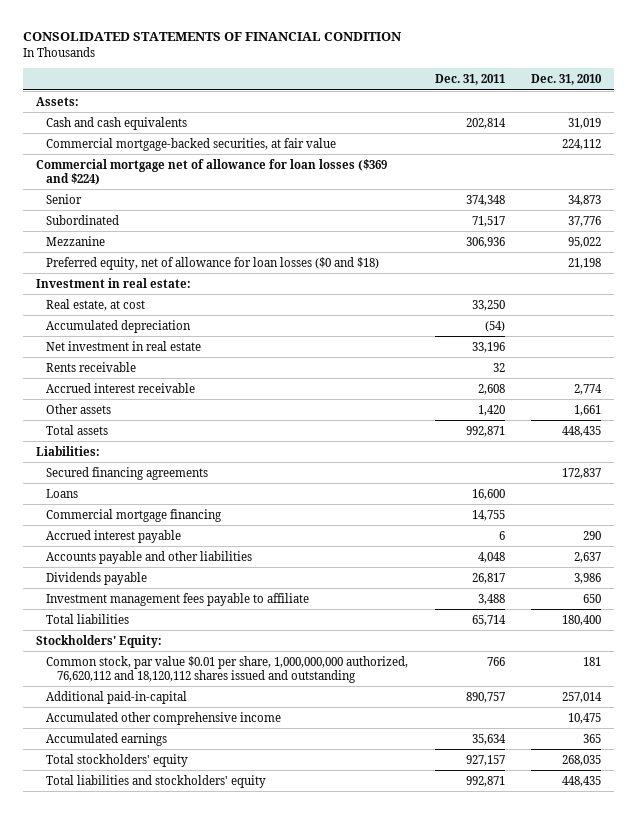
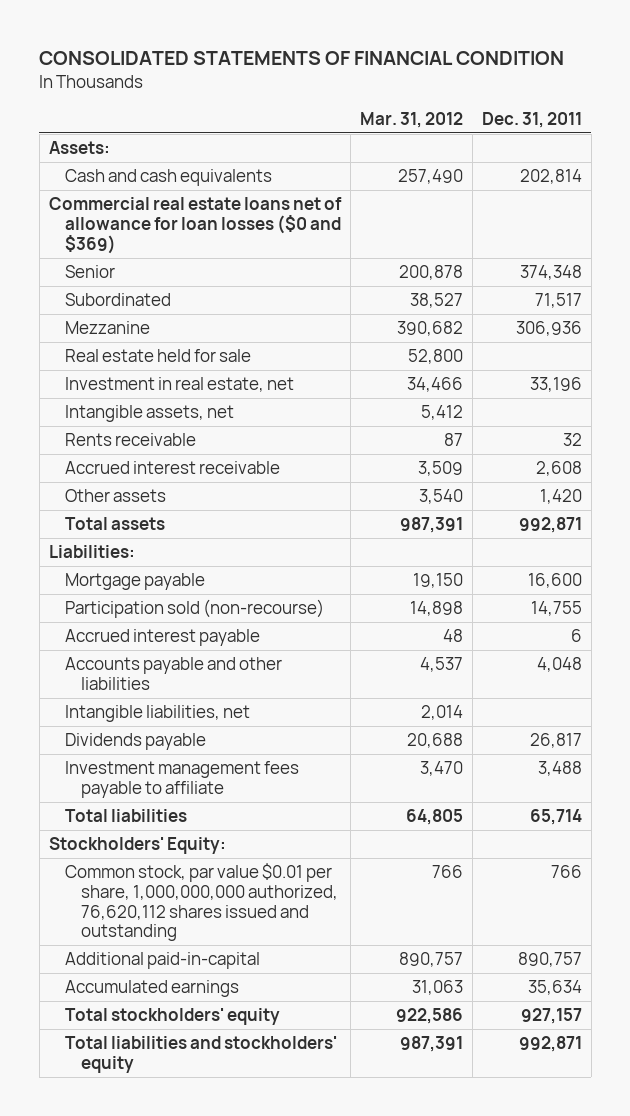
[530,73,602,85] Dec. 31, 2010 -> none
none -> [359,112,463,129] Mar. 31, 2012
[46,137,337,151] Commercial mortgage-backed securities, at fair value -> none
[36,158,388,185] Commercial mortgage net of allowance for loan losses ($369 and $224) -> [48,197,342,254] Commercial real estate loans net of allowance for loan losses ($0 and $369)
[46,256,380,270] Preferred equity, net of allowance for loan losses ($0 and $18) -> none
[36,277,192,288] Investment in real estate: -> none
[46,298,146,311] Real estate, at cost -> none
[46,319,192,333] Accumulated depreciation -> none
none -> [64,349,251,363] Real estate held for sale
[46,340,202,351] Net investment in real estate -> [64,377,294,393] Investment in real estate, net
none -> [64,405,234,423] Intangible assets, net
[46,466,209,480] Secured financing agreements -> none
[46,488,79,498] Loans -> [64,573,205,591] Mortgage payable
[46,508,223,522] Commercial mortgage financing -> [64,599,324,619] Participation sold (non-recourse)
none -> [64,705,250,723] Intangible liabilities, net
[46,655,409,683] Common stock, par value $0.01 per share, 1,000,000,000 authorized, 76,620,112 and 18,120,112 shares issued and outstanding -> [64,863,338,942] Common stock, par value $0.01 per share, 1,000,000,000 authorized, 76,620,112 shares issued and outstanding
[46,711,282,725] Accumulated other comprehensive income -> none

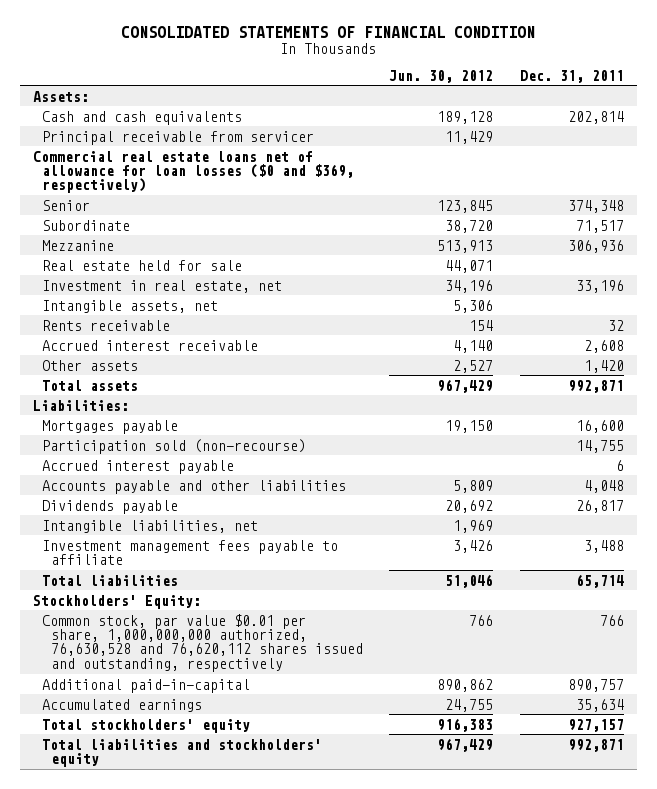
[359,112,463,129] Mar. 31, 2012 -> none
none -> [389,69,494,83] Jun. 30, 2012
none -> [42,130,315,145] Principal receivable from servicer
[48,197,342,254] Commercial real estate loans net of allowance for loan losses ($0 and $369) -> [33,150,355,194] Commercial real estate loans net of allowance for loan losses ($0 and $369, respectively)
[64,293,171,307] Subordinated -> [42,219,131,231] Subordinate
[64,573,205,591] Mortgage payable -> [42,419,179,434] Mortgages payable
[64,705,250,723] Intangible liabilities, net -> [42,519,259,533] Intangible liabilities, net
[64,863,338,942] Common stock, par value $0.01 per share, 1,000,000,000 authorized, 76,620,112 shares issued and outstanding -> [42,613,364,672] Common stock, par value $0.01 per share, 1,000,000,000 authorized, 76,630,528 and 76,620,112 shares issued and outstanding, respectively

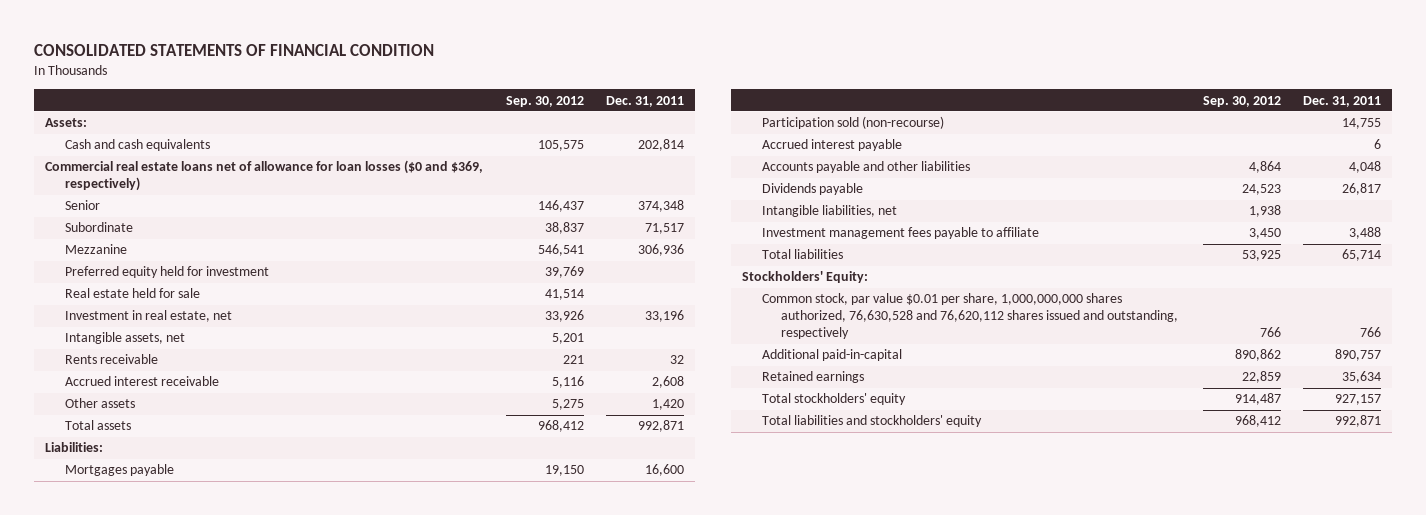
[389,69,494,83] Jun. 30, 2012 -> none
none -> [505,95,584,107] Sep. 30, 2012
[42,130,315,145] Principal receivable from servicer -> none
none -> [64,266,269,279] Preferred equity held for investment
[42,613,364,672] Common stock, par value $0.01 per share, 1,000,000,000 authorized, 76,630,528 and 76,620,112 shares issued and outstanding, respectively -> [761,293,1179,340] Common stock, par value $0.01 per share, 1,000,000,000 shares authorized, 76,630,528 and 76,620,112 shares issued and outstanding, respectively
[42,698,203,712] Accumulated earnings -> [761,371,864,384] Retained earnings

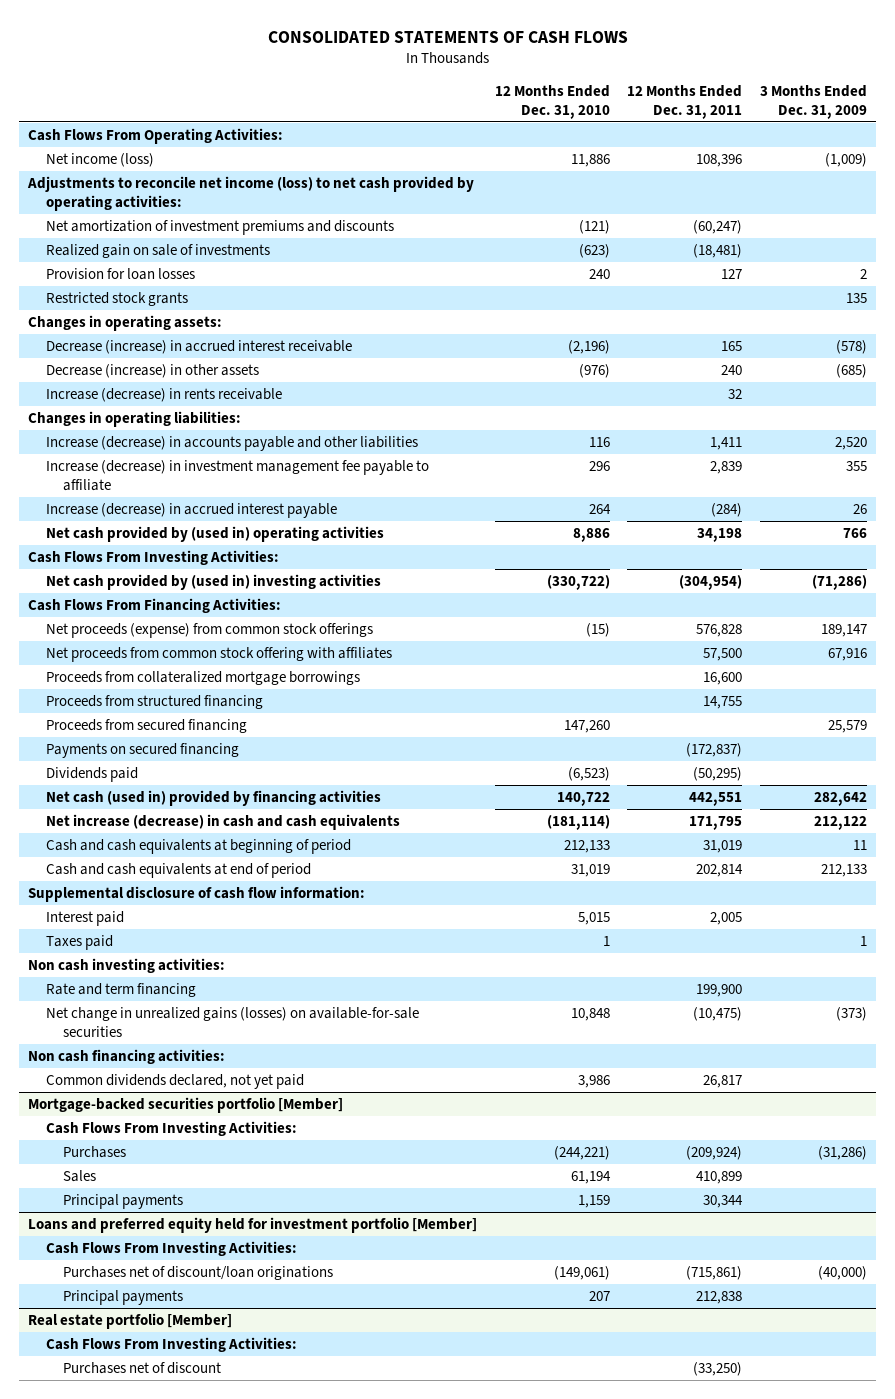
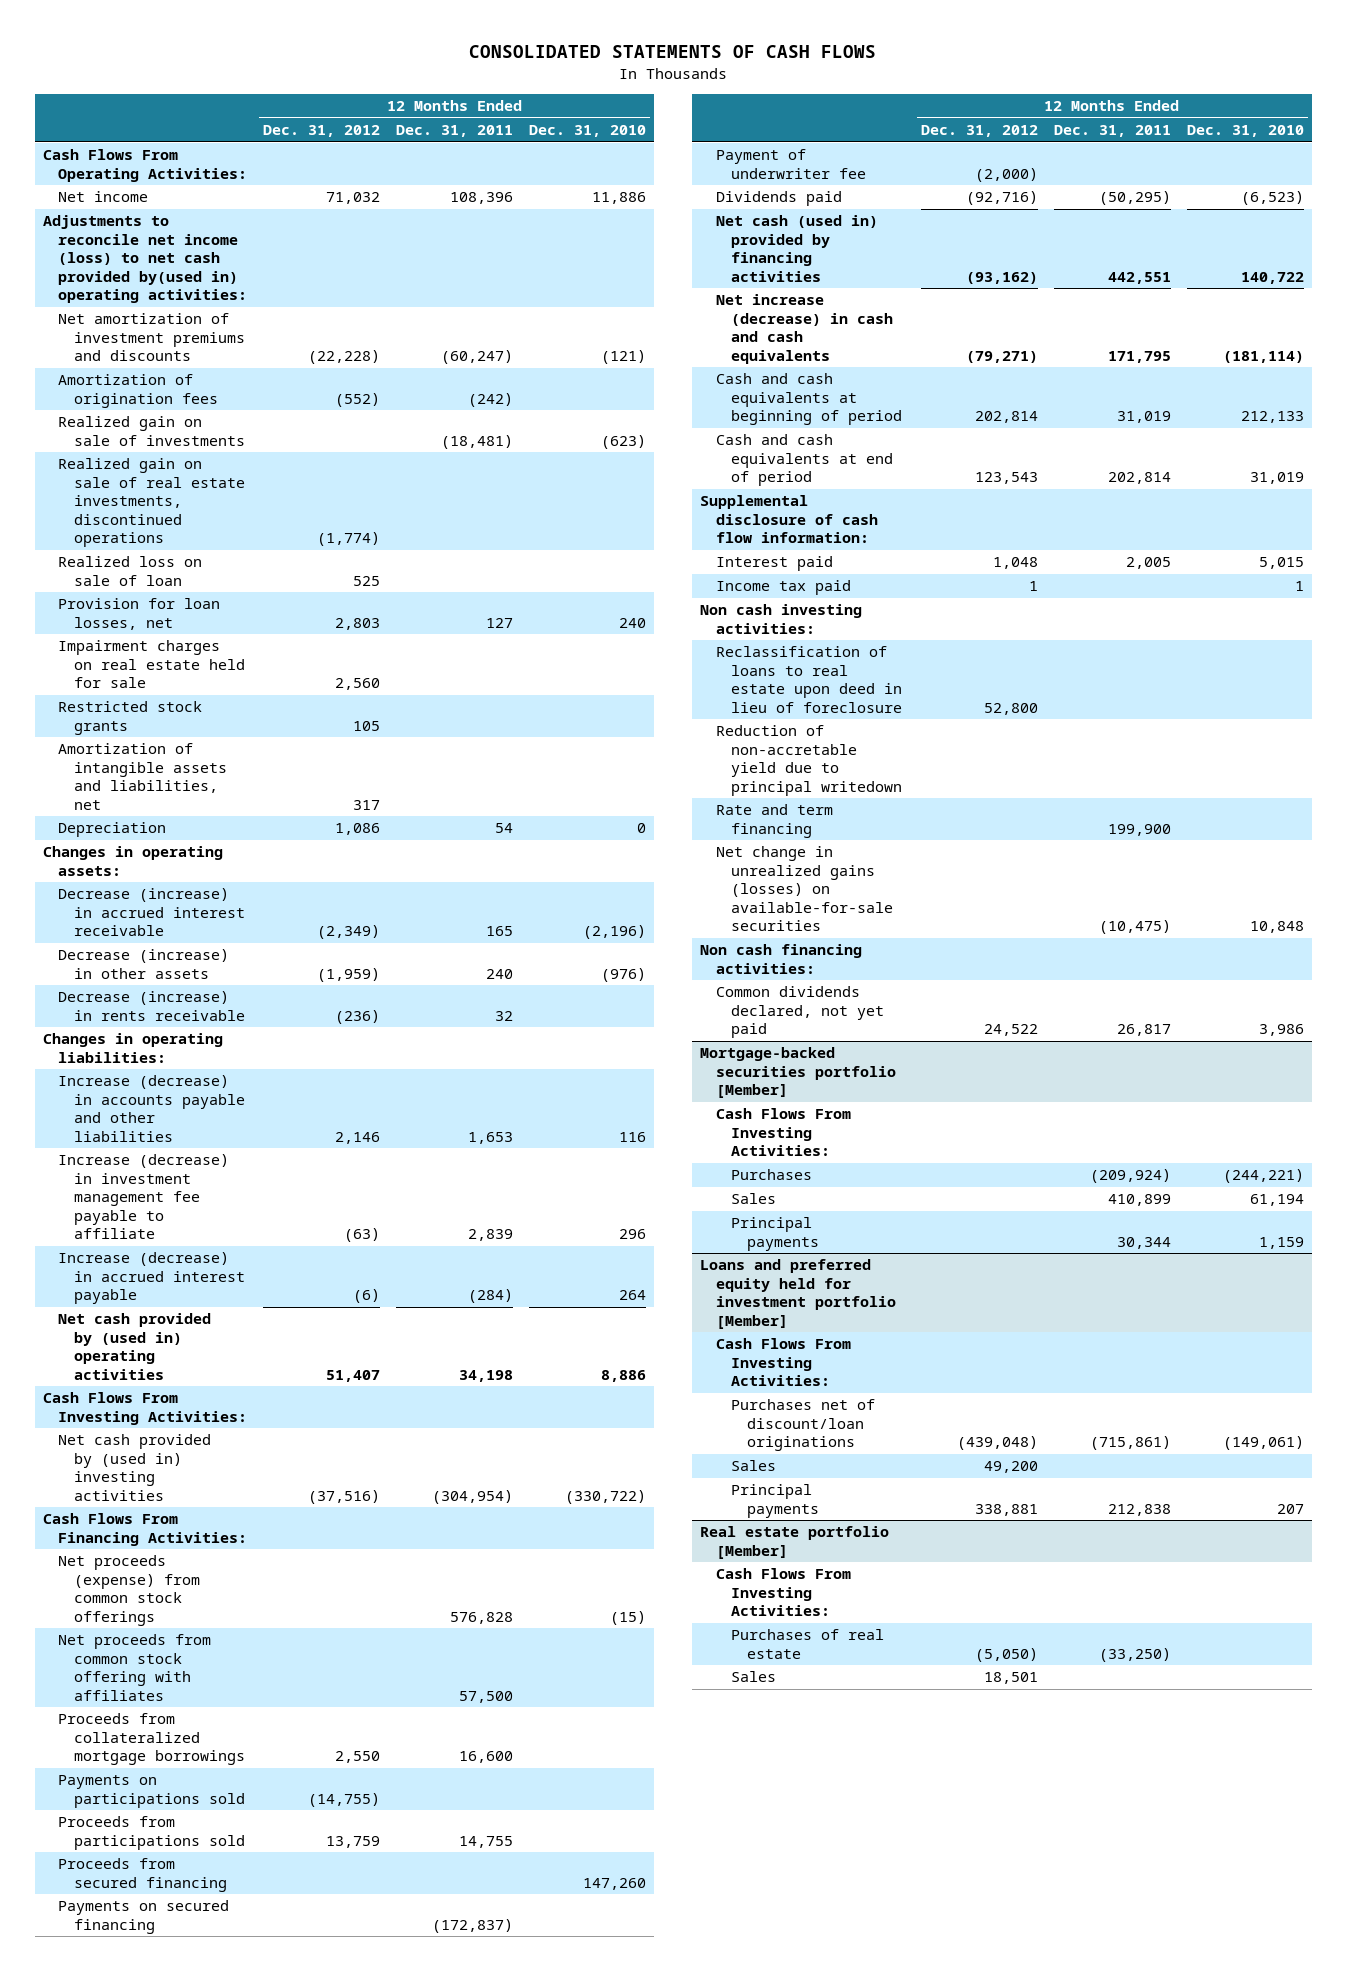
[759,84,867,119] 3 Months Ended Dec. 31, 2009 -> none
none -> [263,125,381,138] Dec. 31, 2012
[45,153,154,168] Net income (loss) -> [58,191,149,203] Net income
[27,176,475,211] Adjustments to reconcile net income (loss) to net cash provided by operating activities: -> [42,215,248,304] Adjustments to reconcile net income (loss) to net cash provided by(used in) operating activities:
none -> [58,374,218,408] Amortization of origination fees
none -> [58,458,245,548] Realized gain on sale of real estate investments, discontinued operations
none -> [58,556,203,586] Realized loss on sale of loan
[45,268,195,281] Provision for loan losses -> [58,598,221,630] Provision for loan losses, net
none -> [58,640,245,689] Impairment charges on real estate held for sale
none -> [58,743,227,810] Amortization of intangible assets and liabilities, net
none -> [58,822,167,838] Depreciation
[45,388,282,403] Increase (decrease) in rents receivable -> [58,991,245,1021] Decrease (increase) in rents receivable
[710,437,743,451] 1,411 -> [468,1131,514,1144] 1,653
none -> [58,1775,245,1808] Payments on participations sold
[45,695,263,710] Proceeds from structured financing -> [58,1816,245,1850] Proceeds from participations sold
none -> [715,149,867,179] Payment of underwriter fee
[45,935,113,951] Taxes paid -> [715,580,851,596] Income tax paid
none -> [715,646,903,713] Reclassification of loans to real estate upon deed in lieu of foreclosure
none -> [715,725,903,796] Reduction of non-accretable yield due to principal writedown
none -> [731,1460,777,1472] Sales
[62,1362,221,1375] Purchases net of discount -> [731,1629,885,1659] Purchases of real estate
none -> [731,1671,777,1683] Sales

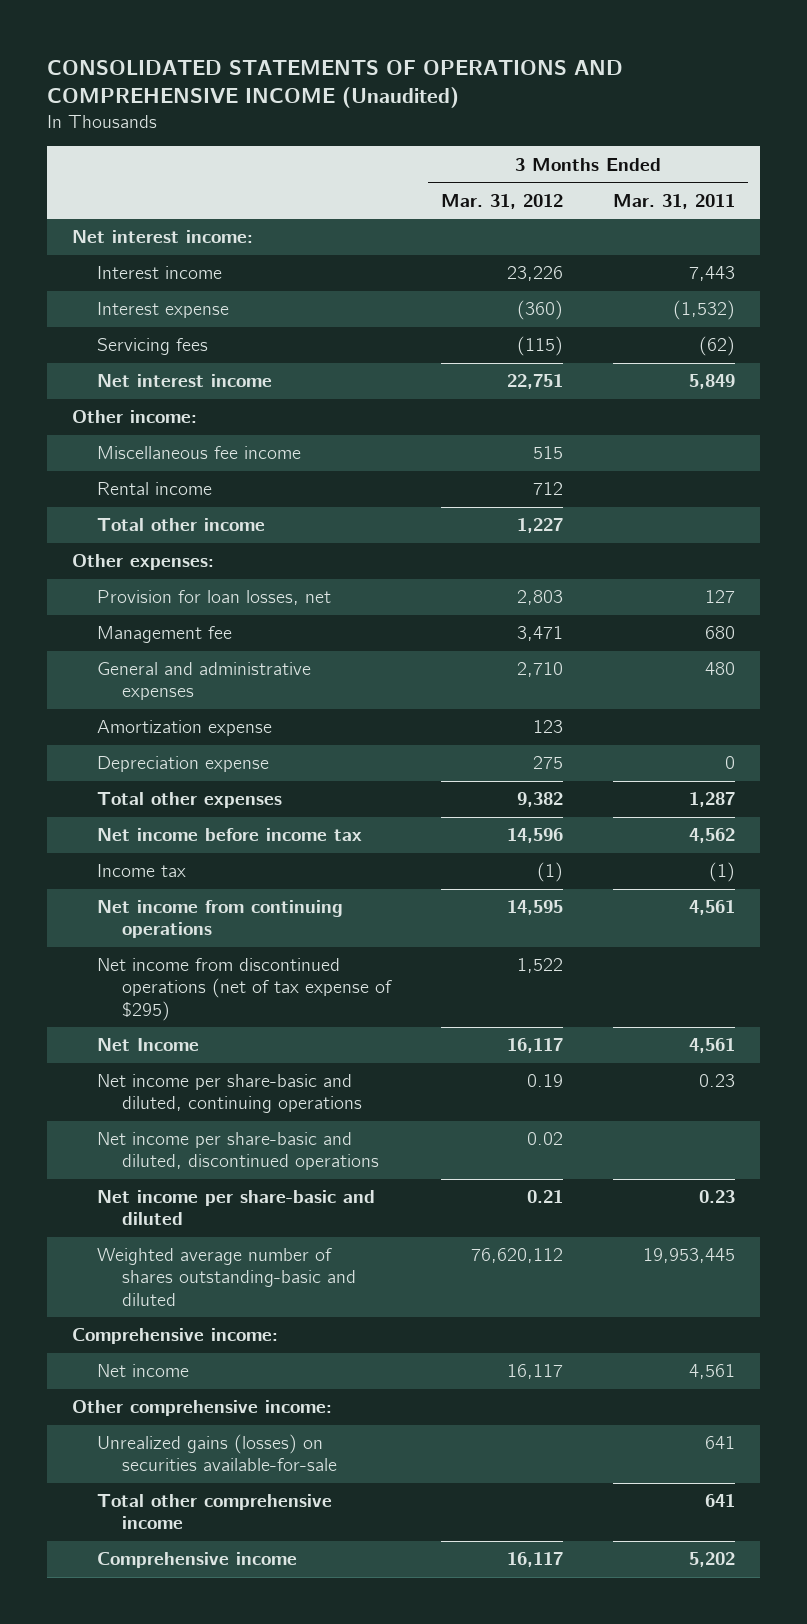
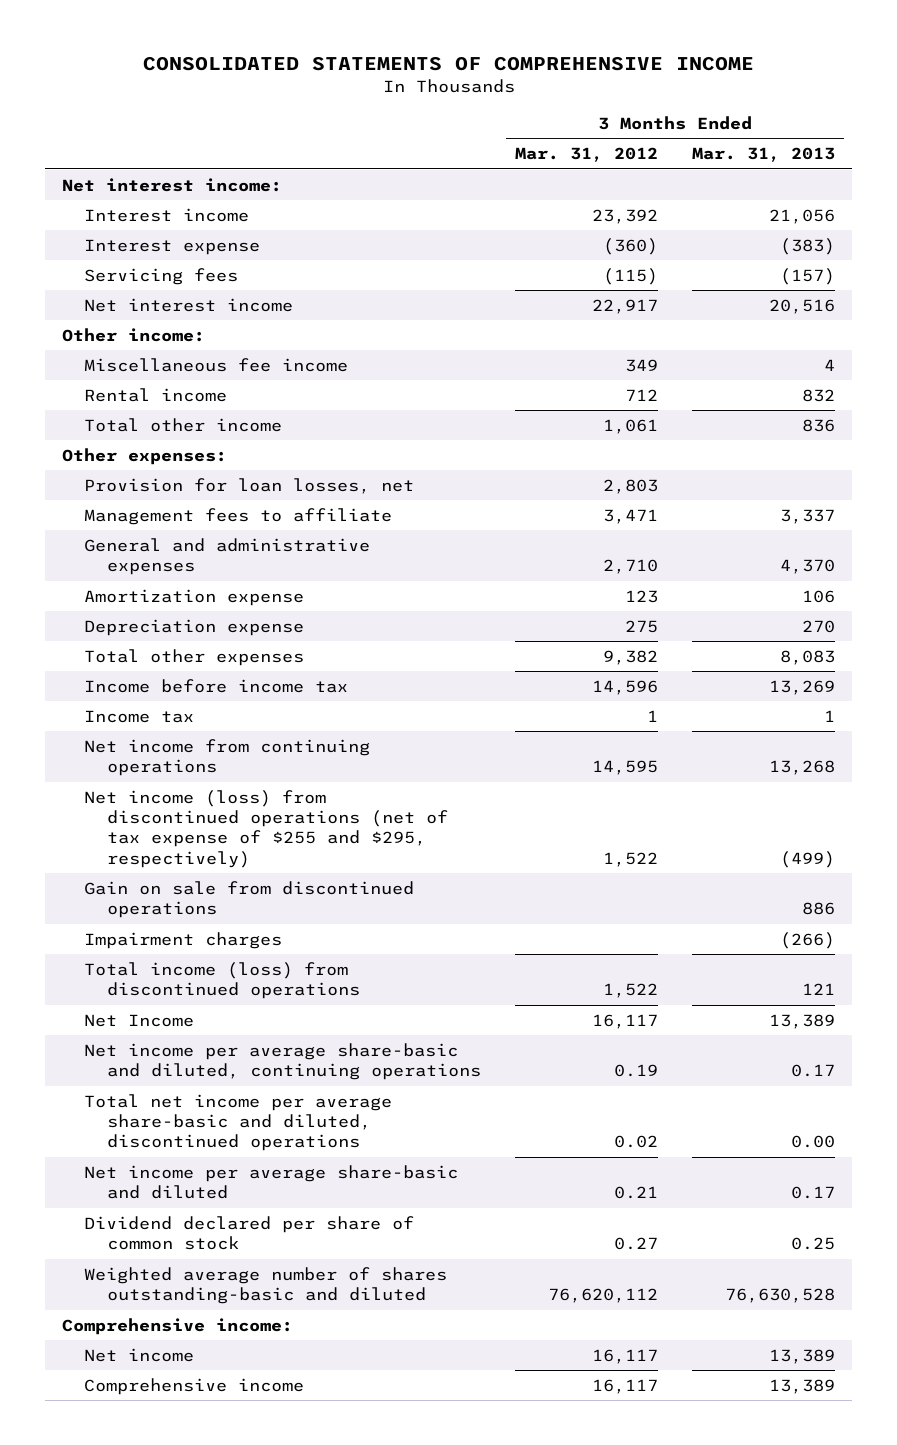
[46,60,623,109] CONSOLIDATED STATEMENTS OF OPERATIONS AND COMPREHENSIVE INCOME (Unaudited) -> [142,56,754,72] CONSOLIDATED STATEMENTS OF COMPREHENSIVE INCOME
[613,193,736,209] Mar. 31, 2011 -> none
none -> [692,147,836,163] Mar. 31, 2013
[506,266,563,282] 23,226 -> [591,208,658,224] 23,392
[506,374,563,390] 22,751 -> [591,298,658,314] 22,917
[532,446,563,460] 515 -> [624,358,658,372] 349
[516,518,563,534] 1,227 -> [602,418,658,434] 1,061
[96,626,232,644] Management fee -> [84,507,393,525] Management fees to affiliate
[96,828,362,842] Net income before income tax -> [84,678,349,693] Income before income tax
[536,862,563,883] (1) -> [646,709,658,722] 1
none -> [84,789,448,868] Net income (loss) from discontinued operations (net of tax expense of $255 and $295, respectively)
none -> [84,880,415,919] Gain on sale from discontinued operations
none -> [84,931,283,949] Impairment charges
[96,958,392,1021] Net income from discontinued operations (net of tax expense of $295) -> [84,961,360,1000] Total income (loss) from discontinued operations
[96,1074,362,1114] Net income per share-basic and diluted, continuing operations -> [84,1042,481,1081] Net income per average share-basic and diluted, continuing operations
[96,1132,379,1171] Net income per share-basic and diluted, discontinued operations -> [84,1093,393,1152] Total net income per average share-basic and diluted, discontinued operations
[96,1190,375,1226] Net income per share-basic and diluted -> [84,1164,459,1200] Net income per average share-basic and diluted
none -> [84,1215,415,1251] Dividend declared per share of common stock
[71,1400,332,1417] Other comprehensive income: -> none
[96,1434,337,1472] Unrealized gains (losses) on securities available-for-sale -> none
[96,1494,332,1530] Total other comprehensive income -> none

